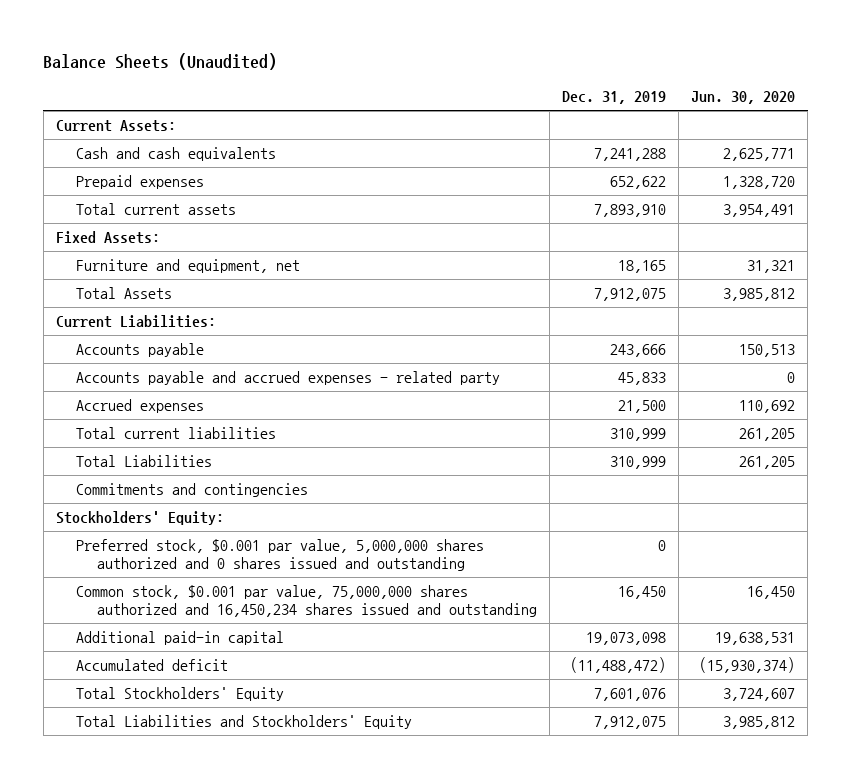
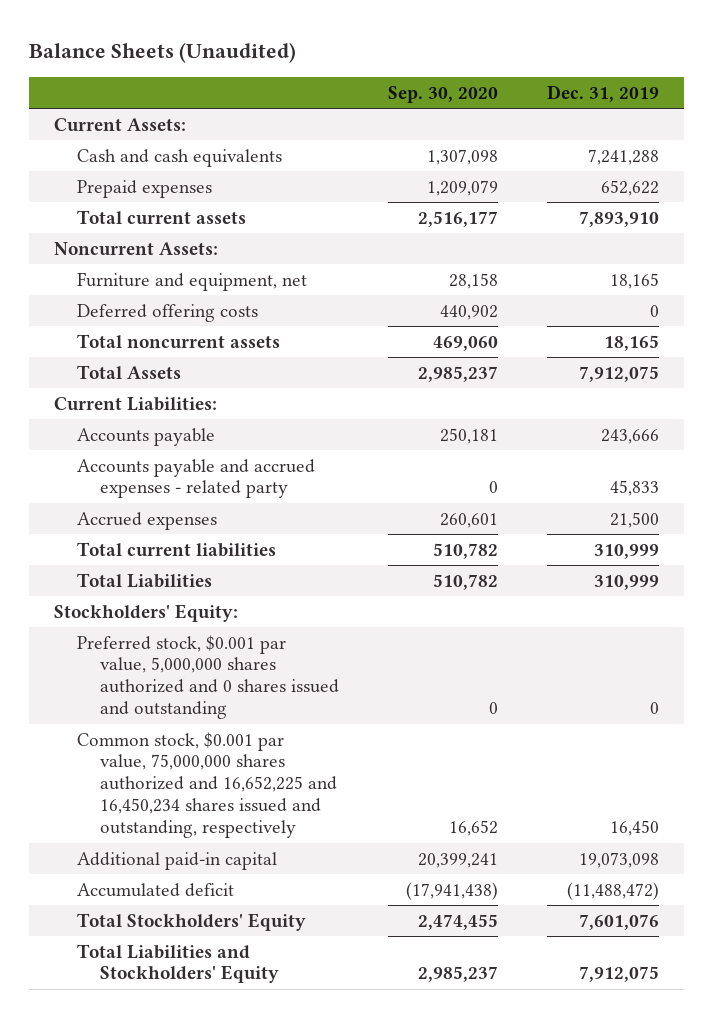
[690,91,795,105] Jun. 30, 2020 -> none
none -> [387,85,498,103] Sep. 30, 2020
[55,230,160,244] Fixed Assets: -> none
none -> [53,241,218,256] Noncurrent Assets:
none -> [76,303,258,322] Deferred offering costs
none -> [76,333,280,349] Total noncurrent assets
[76,482,309,497] Commitments and contingencies -> none
[76,584,537,618] Common stock, $0.001 par value, 75,000,000 shares authorized and 16,450,234 shares issued and outstanding -> [76,731,337,839] Common stock, $0.001 par value, 75,000,000 shares authorized and 16,652,225 and 16,450,234 shares issued and outstanding, respectively

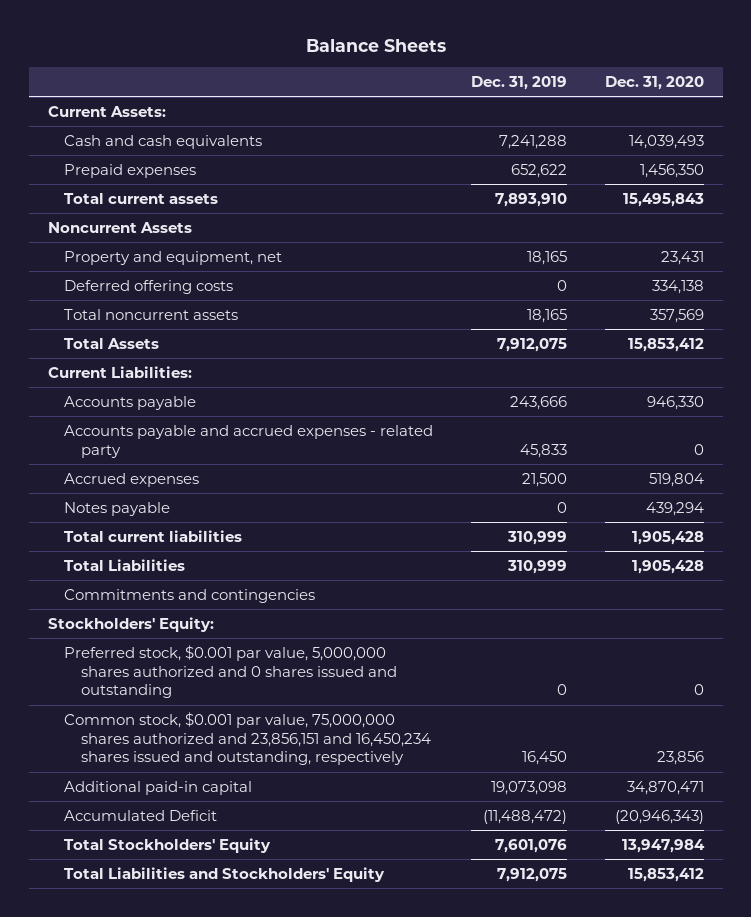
[29,42,297,64] Balance Sheets (Unaudited) -> [305,39,446,53] Balance Sheets
[387,85,498,103] Sep. 30, 2020 -> none
none -> [604,76,704,91] Dec. 31, 2020
[53,241,218,256] Noncurrent Assets: -> [47,221,192,233] Noncurrent Assets
[76,271,307,291] Furniture and equipment, net -> [64,250,283,265] Property and equipment, net
none -> [64,501,171,516] Notes payable
none -> [64,588,316,603] Commitments and contingencies
[76,731,337,839] Common stock, $0.001 par value, 75,000,000 shares authorized and 16,652,225 and 16,450,234 shares issued and outstanding, respectively -> [64,711,431,766] Common stock, $0.001 par value, 75,000,000 shares authorized and 23,856,151 and 16,450,234 shares issued and outstanding, respectively
[76,882,234,897] Accumulated deficit -> [64,809,218,821] Accumulated Deficit

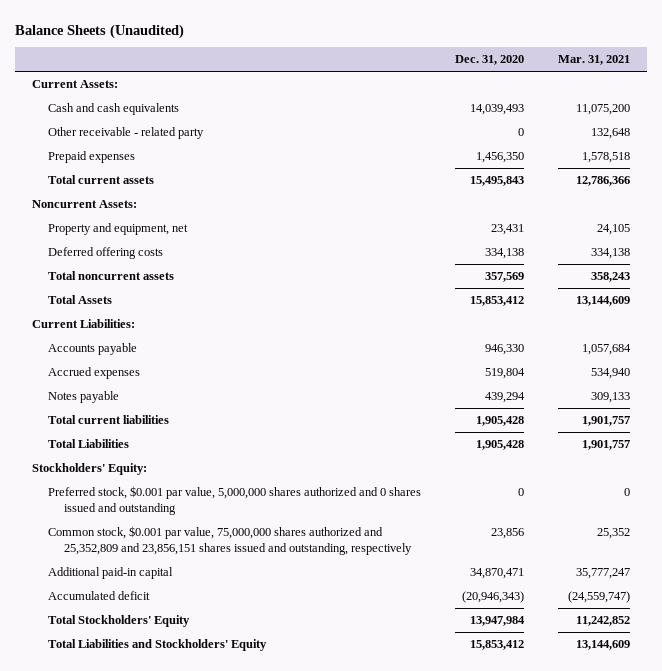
[305,39,446,53] Balance Sheets -> [15,23,185,39] Balance Sheets (Unaudited)
[471,76,568,91] Dec. 31, 2019 -> none
none -> [557,55,630,66] Mar. 31, 2021
none -> [48,127,205,140] Other receivable - related party
[47,221,192,233] Noncurrent Assets -> [32,200,138,209] Noncurrent Assets:
[64,424,434,458] Accounts payable and accrued expenses - related party -> none
[64,588,316,603] Commitments and contingencies -> none
[64,711,431,766] Common stock, $0.001 par value, 75,000,000 shares authorized and 23,856,151 and 16,450,234 shares issued and outstanding, respectively -> [48,526,412,555] Common stock, $0.001 par value, 75,000,000 shares authorized and 25,352,809 and 23,856,151 shares issued and outstanding, respectively
[64,809,218,821] Accumulated Deficit -> [48,591,151,601] Accumulated deficit

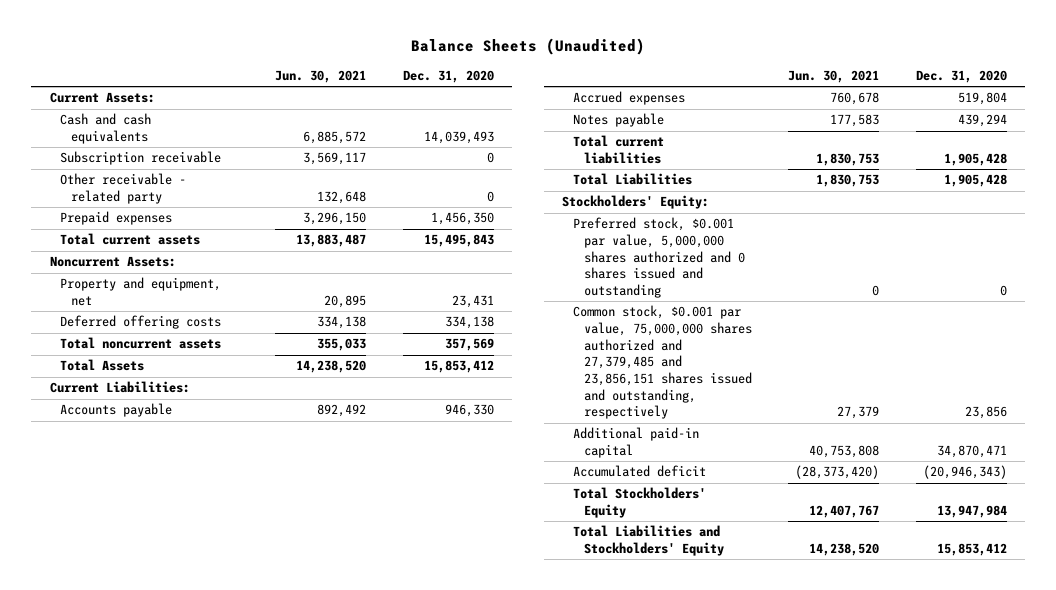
[557,55,630,66] Mar. 31, 2021 -> none
none -> [275,69,367,83] Jun. 30, 2021
none -> [60,151,222,166] Subscription receivable
[48,526,412,555] Common stock, $0.001 par value, 75,000,000 shares authorized and 25,352,809 and 23,856,151 shares issued and outstanding, respectively -> [573,305,752,420] Common stock, $0.001 par value, 75,000,000 shares authorized and 27,379,485 and 23,856,151 shares issued and outstanding, respectively

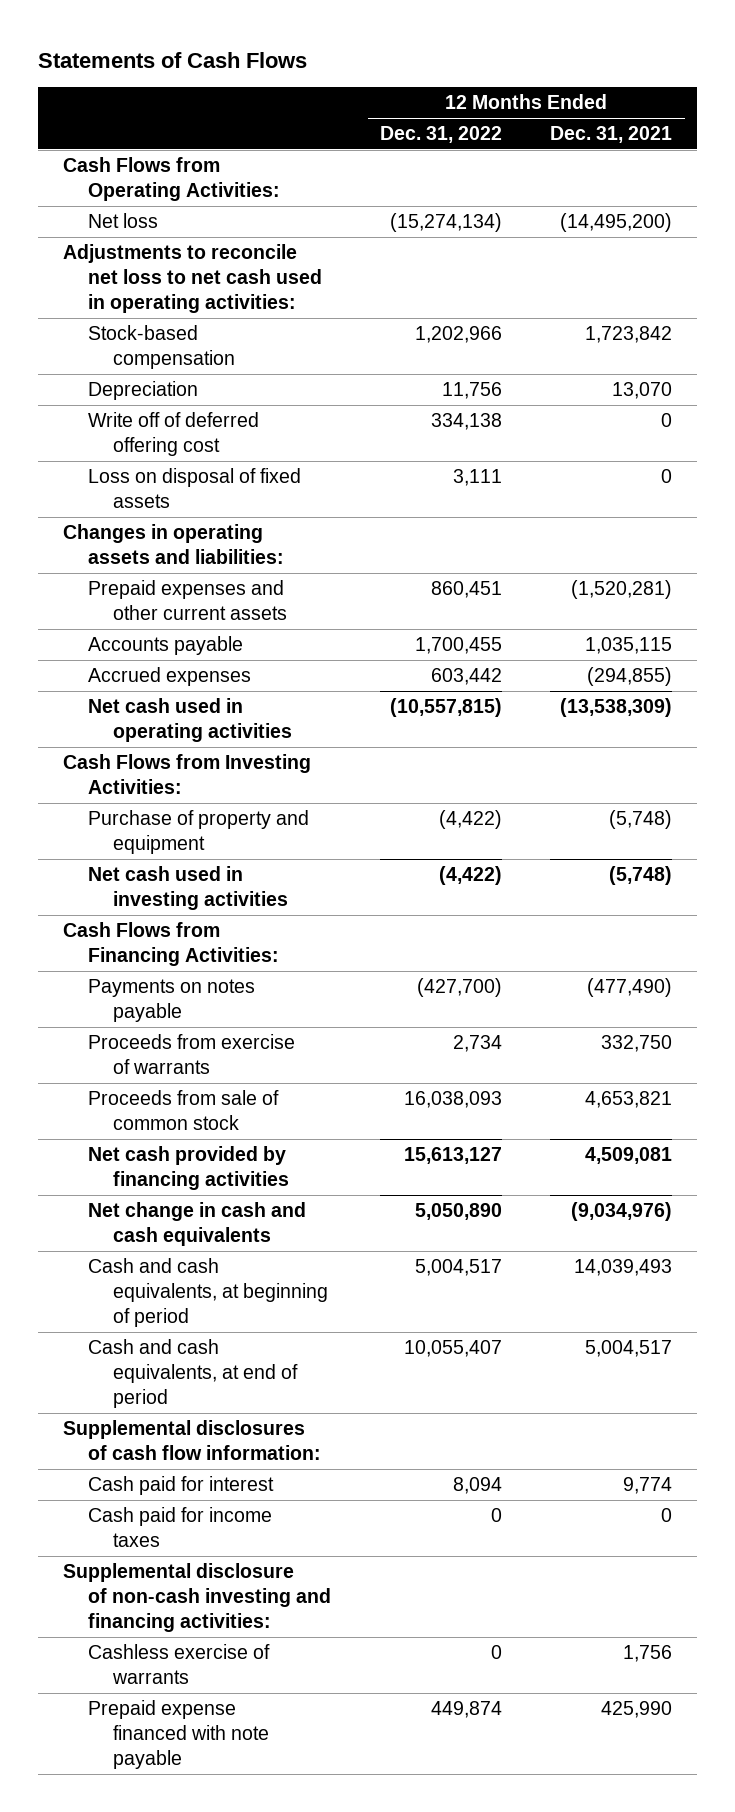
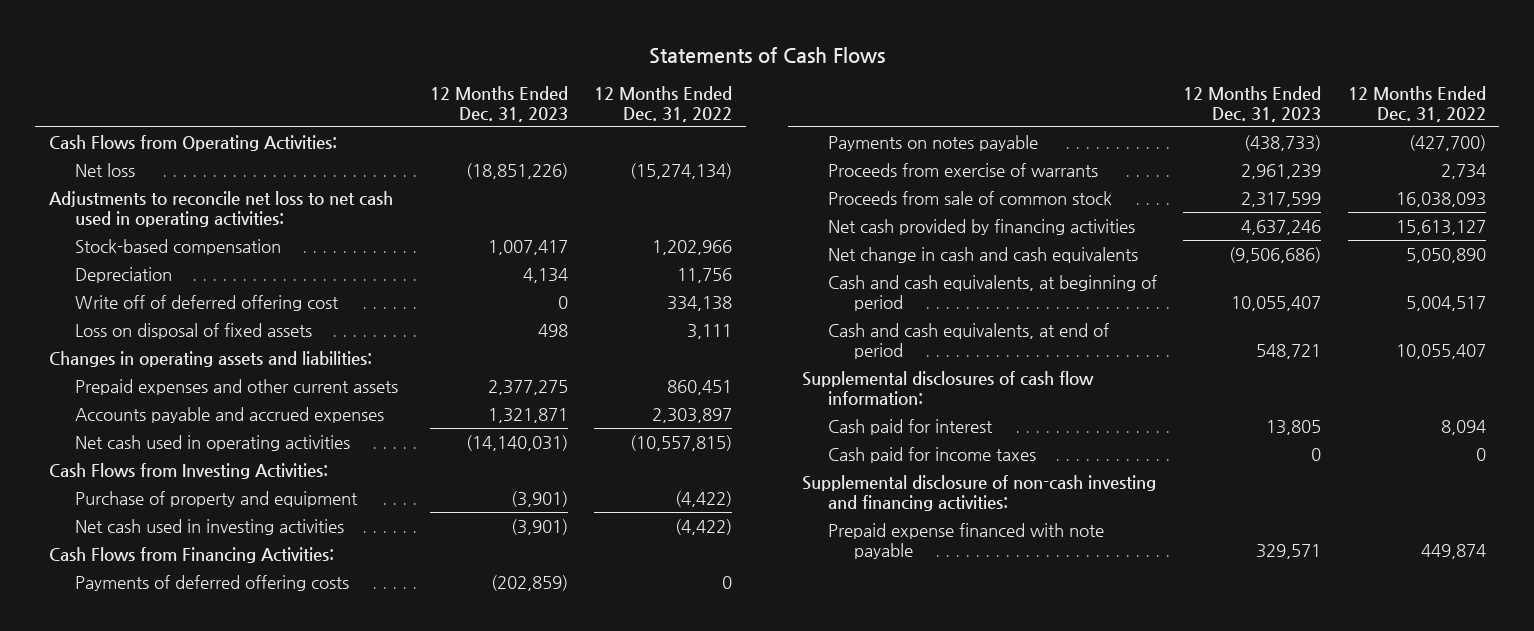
[550,126,673,144] Dec. 31, 2021 -> none
none -> [430,85,569,122] 12 Months Ended Dec. 31, 2023
[88,636,244,656] Accounts payable -> none
[88,667,252,687] Accrued expenses -> none
none -> [74,407,384,424] Accounts payable and accrued expenses
none -> [74,575,349,592] Payments of deferred offering costs
[88,1644,271,1685] Cashless exercise of warrants -> none

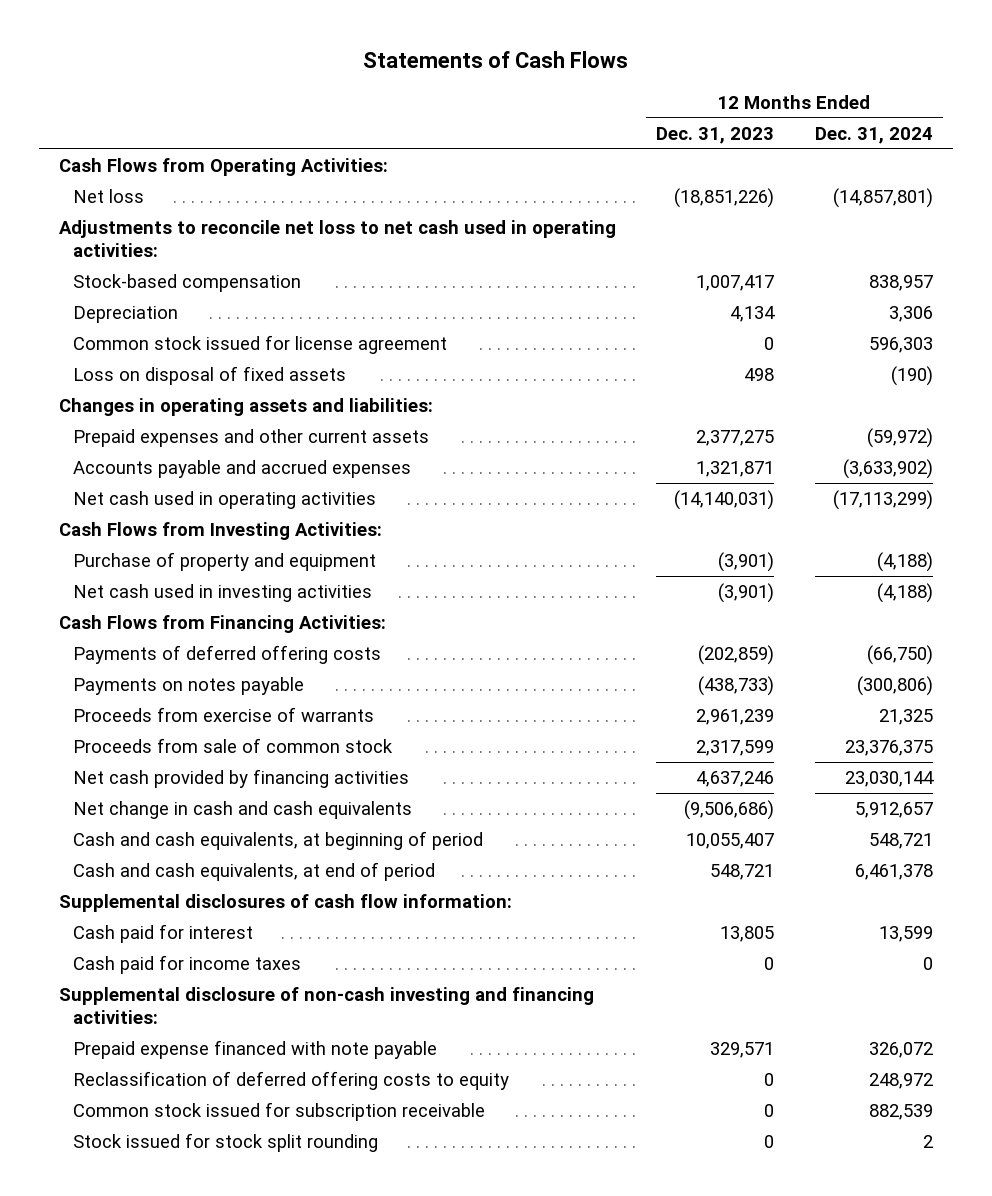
[594,85,733,122] 12 Months Ended Dec. 31, 2022 -> none
none -> [814,127,933,145] Dec. 31, 2024
[74,295,339,312] Write off of deferred offering cost -> none
none -> [73,335,448,355] Common stock issued for license agreement
none -> [73,1071,510,1091] Reclassification of deferred offering costs to equity
none -> [73,1102,486,1122] Common stock issued for subscription receivable
none -> [73,1133,379,1153] Stock issued for stock split rounding

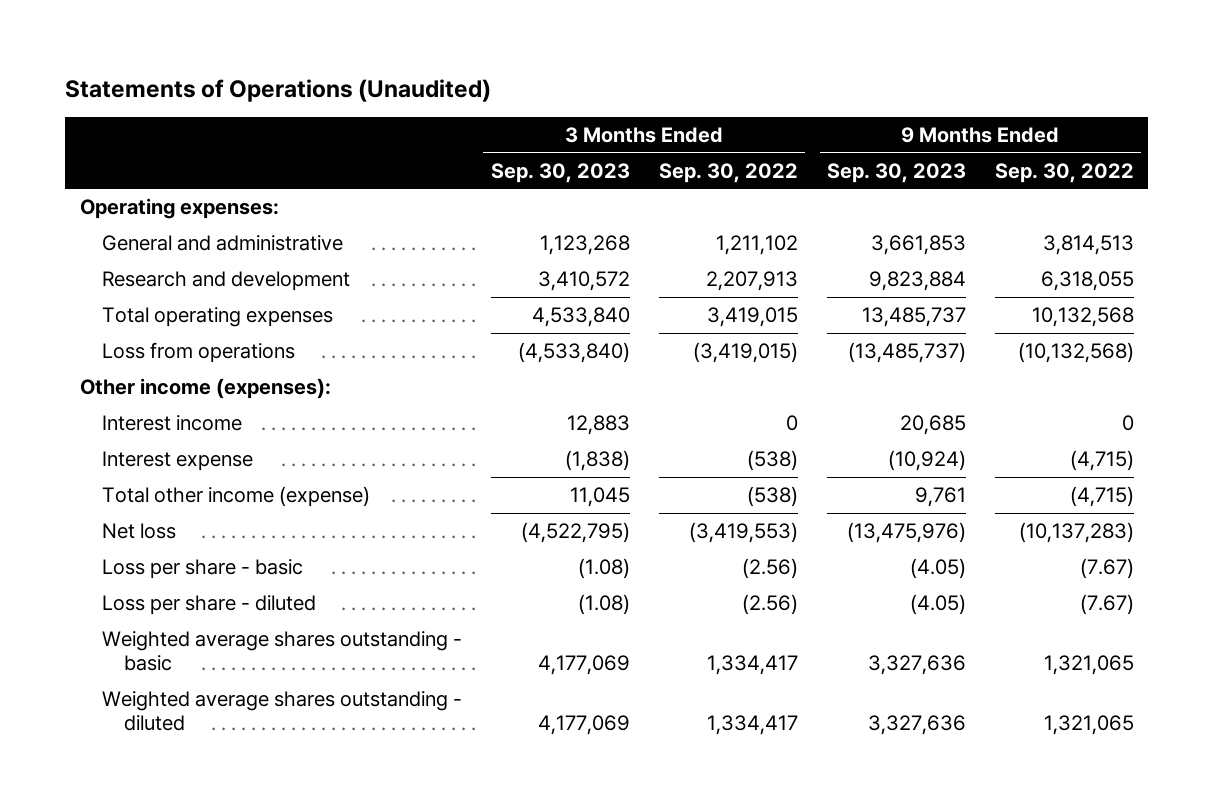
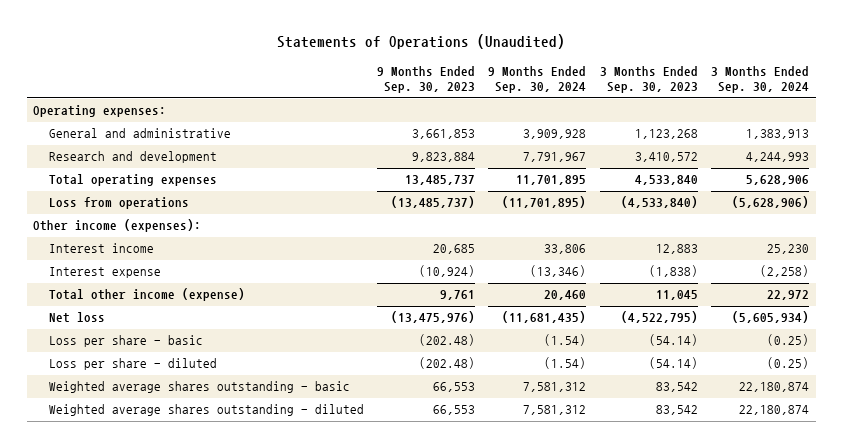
[658,162,798,183] Sep. 30, 2022 -> none
[994,162,1134,183] Sep. 30, 2022 -> none
none -> [488,65,587,94] 9 Months Ended Sep. 30, 2024
none -> [711,65,810,94] 3 Months Ended Sep. 30, 2024
[577,558,630,580] (1.08) -> [648,334,698,347] (54.14)
[909,558,966,580] (4.05) -> [418,334,475,347] (202.48)
[577,594,630,616] (1.08) -> [648,357,698,370] (54.14)
[909,594,966,616] (4.05) -> [418,357,475,370] (202.48)
[537,655,630,676] 4,177,069 -> [655,382,698,393] 83,542
[867,655,966,676] 3,327,636 -> [432,382,475,393] 66,553
[537,715,630,736] 4,177,069 -> [655,405,698,416] 83,542
[867,715,966,736] 3,327,636 -> [432,405,475,416] 66,553

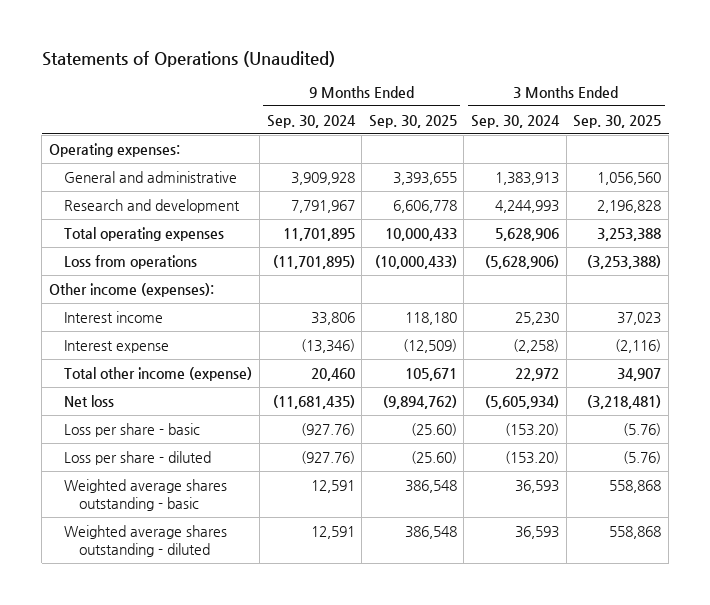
[376,65,475,94] 9 Months Ended Sep. 30, 2023 -> none
[599,65,698,94] 3 Months Ended Sep. 30, 2023 -> none
none -> [368,114,457,128] Sep. 30, 2025
none -> [573,114,662,128] Sep. 30, 2025
[544,334,587,347] (1.54) -> [300,422,355,436] (927.76)
[767,334,810,347] (0.25) -> [505,422,560,436] (153.20)
[544,357,587,370] (1.54) -> [300,450,355,464] (927.76)
[767,357,810,370] (0.25) -> [505,450,560,464] (153.20)
[523,382,587,393] 7,581,312 -> [310,479,355,493] 12,591
[739,382,810,393] 22,180,874 -> [515,479,560,493] 36,593
[523,405,587,416] 7,581,312 -> [310,525,355,539] 12,591
[739,405,810,416] 22,180,874 -> [515,525,560,539] 36,593

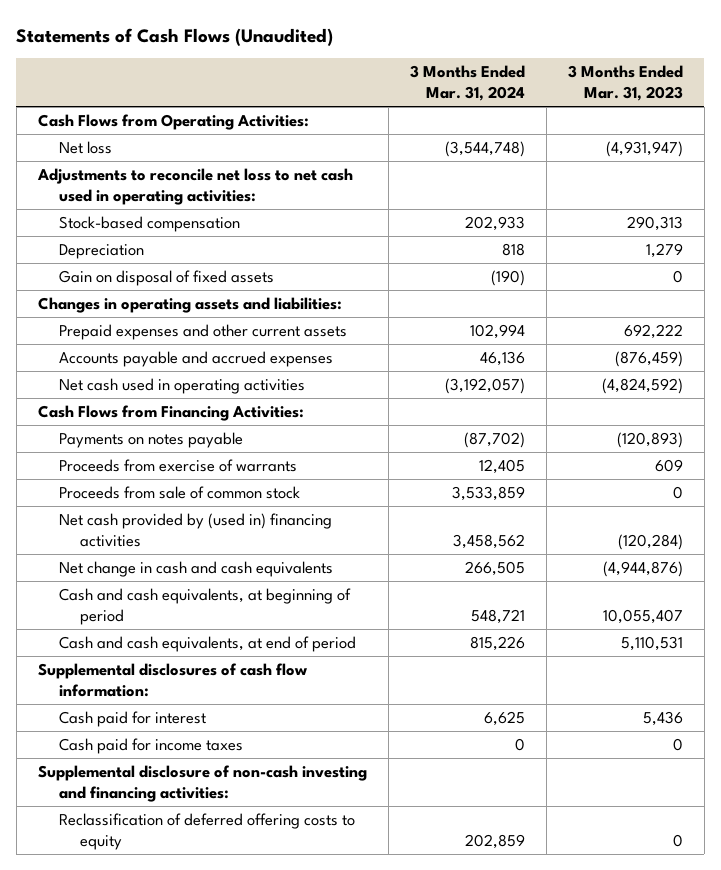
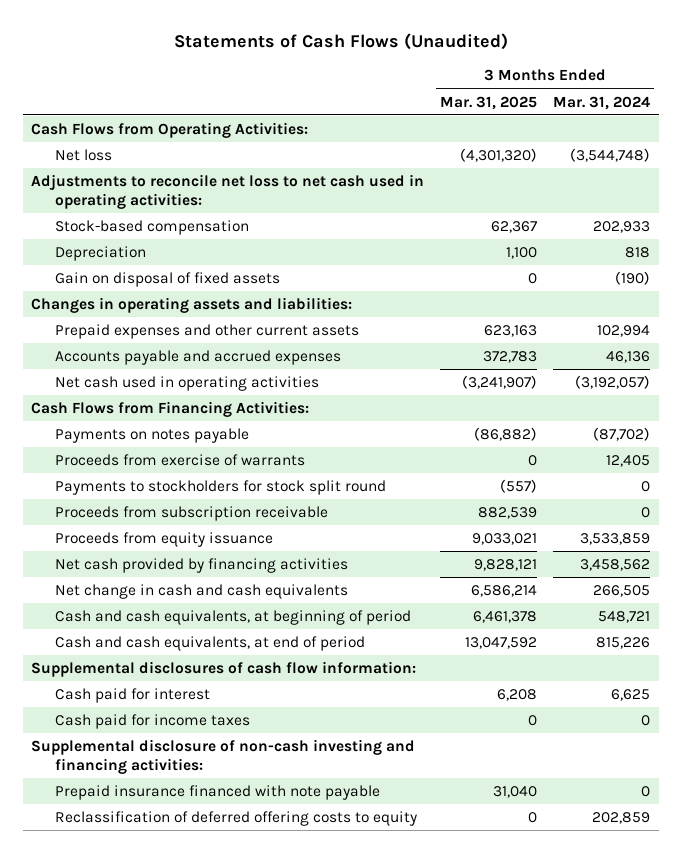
[567,64,683,101] 3 Months Ended Mar. 31, 2023 -> none
none -> [440,95,538,110] Mar. 31, 2025
none -> [54,480,386,496] Payments to stockholders for stock split round
none -> [54,506,328,522] Proceeds from subscription receivable
[58,486,300,500] Proceeds from sale of common stock -> [54,532,273,548] Proceeds from equity issuance
[58,513,332,548] Net cash provided by (used in) financing activities -> [54,558,348,574] Net cash provided by financing activities
none -> [54,785,380,801] Prepaid insurance financed with note payable

